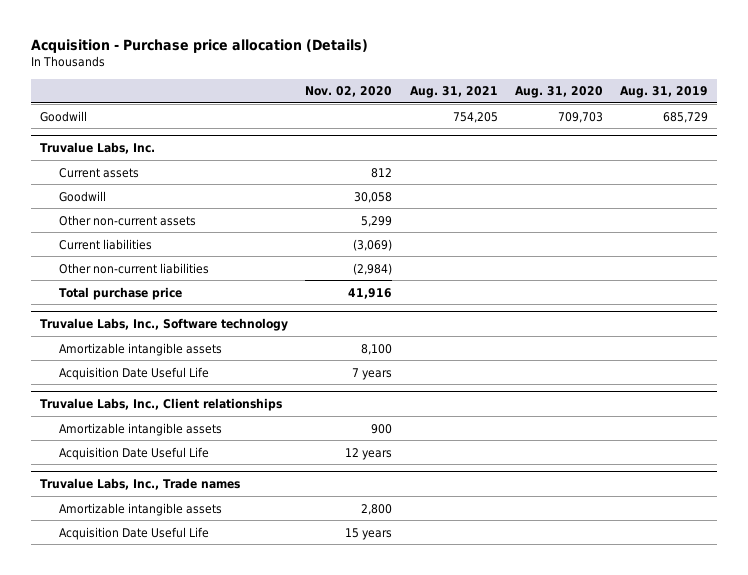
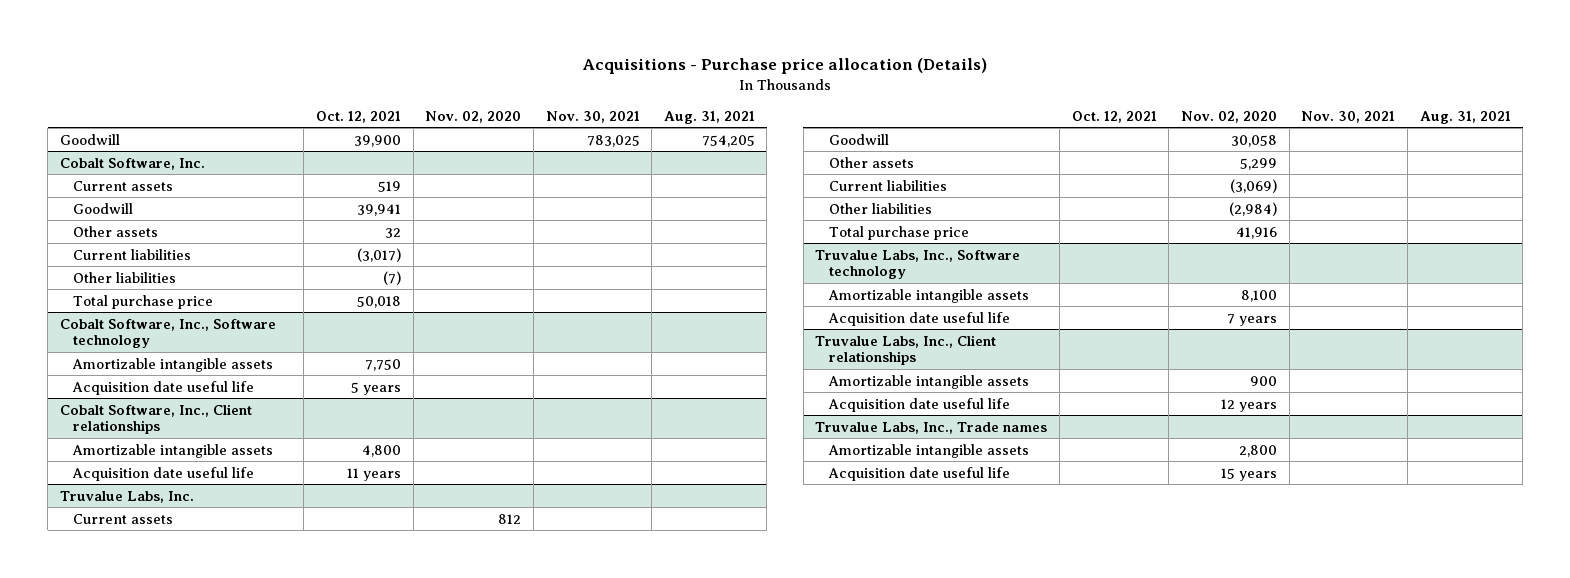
[31,39,369,54] Acquisition - Purchase price allocation (Details) -> [582,58,988,75] Acquisitions - Purchase price allocation (Details)
[514,86,603,99] Aug. 31, 2020 -> none
[620,86,709,99] Aug. 31, 2019 -> none
none -> [316,110,402,123] Oct. 12, 2021
none -> [545,110,640,123] Nov. 30, 2021
none -> [59,157,205,170] Cobalt Software, Inc.
none -> [73,180,174,191] Current assets
none -> [73,202,134,214] Goodwill
none -> [73,225,159,237] Other assets
none -> [73,248,192,260] Current liabilities
none -> [73,271,177,283] Other liabilities
none -> [73,294,214,309] Total purchase price
none -> [59,318,276,349] Cobalt Software, Inc., Software technology
none -> [72,357,274,372] Amortizable intangible assets
none -> [72,380,255,395] Acquisition date useful life
none -> [59,403,252,435] Cobalt Software, Inc., Client relationships
none -> [72,443,274,458] Amortizable intangible assets
none -> [72,466,255,481] Acquisition date useful life
[58,214,196,226] Other non-current assets -> [828,156,914,168] Other assets
[58,262,209,274] Other non-current liabilities -> [828,202,932,214] Other liabilities
[58,366,209,380] Acquisition Date Useful Life -> [827,311,1010,326] Acquisition date useful life
[58,446,209,460] Acquisition Date Useful Life -> [827,397,1010,412] Acquisition date useful life
[58,526,209,540] Acquisition Date Useful Life -> [827,466,1010,481] Acquisition date useful life

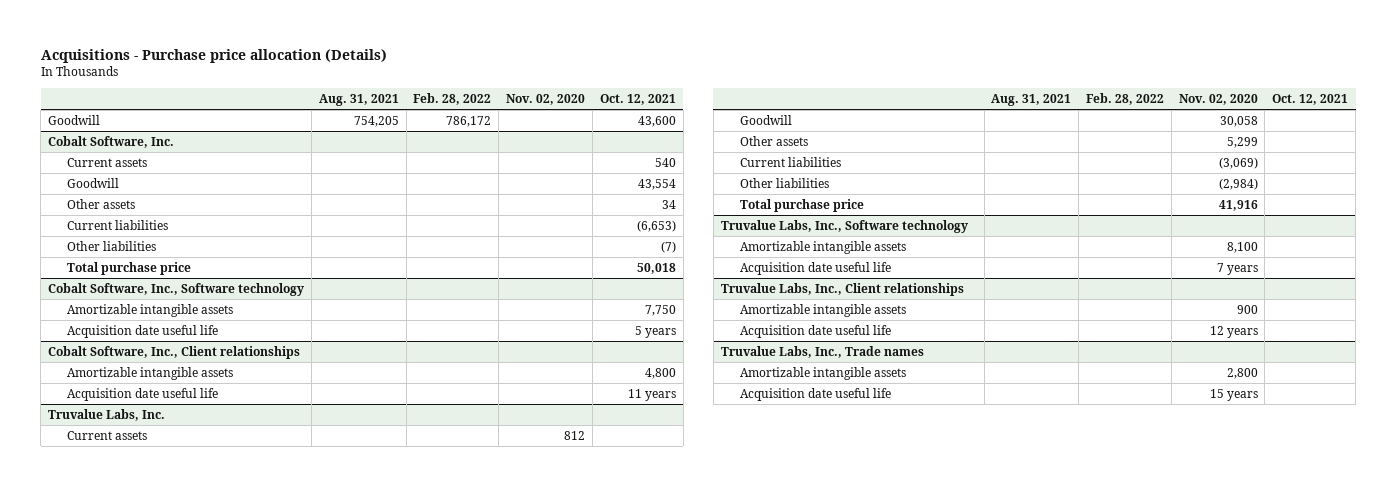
[545,110,640,123] Nov. 30, 2021 -> none
none -> [413,92,492,105] Feb. 28, 2022
[354,134,402,147] 39,900 -> [637,115,676,127] 43,600
[378,180,402,192] 519 -> [654,157,676,167] 540
[357,203,402,216] 39,941 -> [637,178,676,190] 43,554
[385,227,402,238] 32 -> [661,199,676,209] 34
[357,247,402,262] (3,017) -> [636,219,676,232] (6,653)

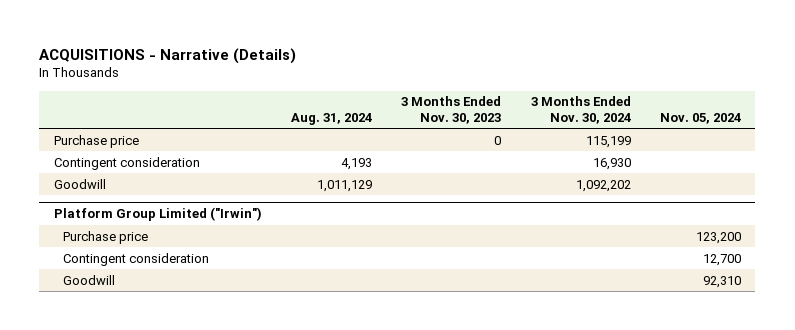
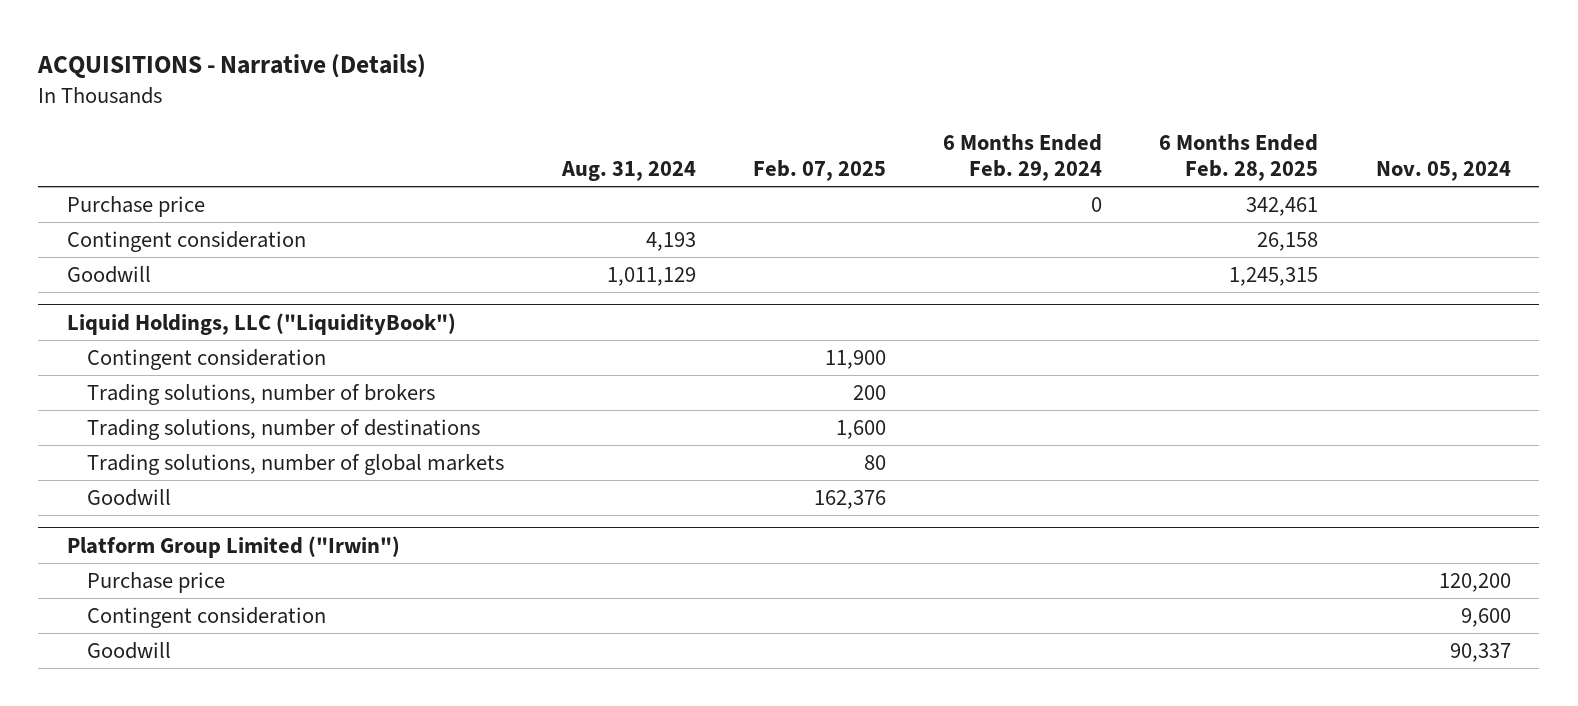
[401,96,502,124] 3 Months Ended Nov. 30, 2023 -> none
[530,96,631,124] 3 Months Ended Nov. 30, 2024 -> none
none -> [752,159,886,181] Feb. 07, 2025
none -> [943,134,1103,181] 6 Months Ended Feb. 29, 2024
none -> [1159,134,1319,181] 6 Months Ended Feb. 28, 2025
none -> [67,312,457,335] Liquid Holdings, LLC ("LiquidityBook")
none -> [87,348,327,370] Contingent consideration
none -> [87,383,436,405] Trading solutions, number of brokers
none -> [87,418,481,440] Trading solutions, number of destinations
none -> [87,453,505,475] Trading solutions, number of global markets
none -> [87,488,172,506] Goodwill
[695,231,741,244] 123,200 -> [1438,572,1511,592] 120,200
[702,253,741,266] 12,700 -> [1460,607,1511,627] 9,600
[702,275,741,288] 92,310 -> [1449,642,1511,662] 90,337

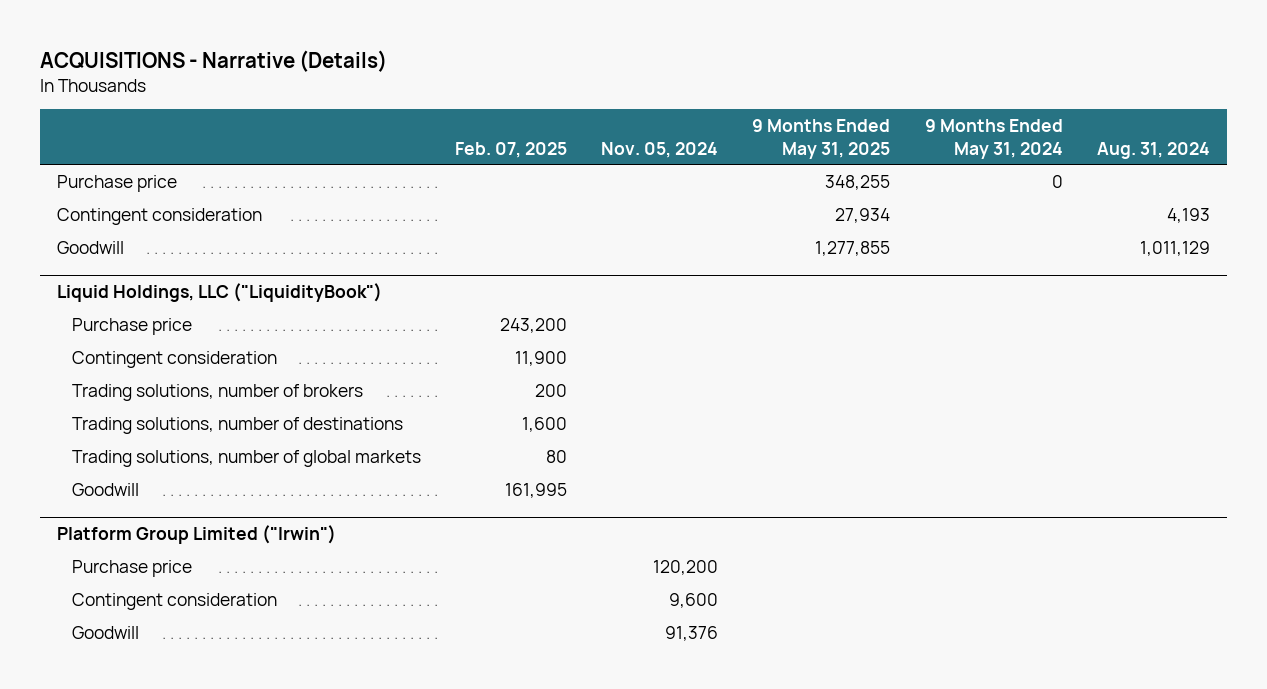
[943,134,1103,181] 6 Months Ended Feb. 29, 2024 -> none
[1159,134,1319,181] 6 Months Ended Feb. 28, 2025 -> none
none -> [752,118,891,159] 9 Months Ended May 31, 2025
none -> [924,118,1063,159] 9 Months Ended May 31, 2024
none -> [72,317,193,335] Purchase price
[813,489,886,509] 162,376 -> [505,482,568,498] 161,995
[1449,642,1511,662] 90,337 -> [665,625,719,641] 91,376

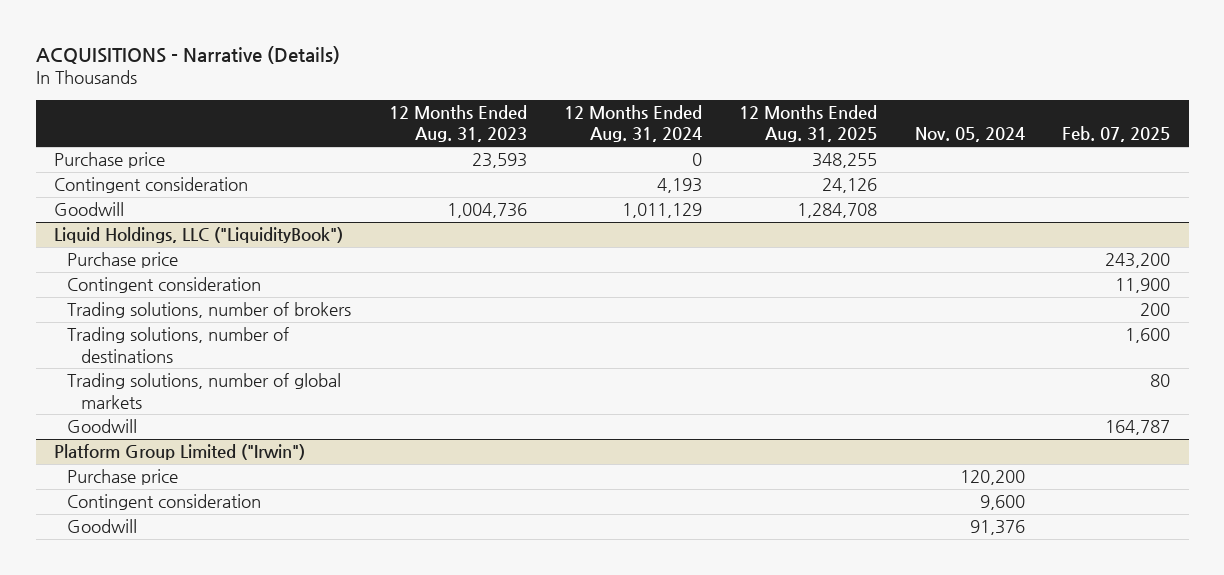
[752,118,891,159] 9 Months Ended May 31, 2025 -> none
[924,118,1063,159] 9 Months Ended May 31, 2024 -> none
[1096,141,1210,159] Aug. 31, 2024 -> none
none -> [388,105,527,143] 12 Months Ended Aug. 31, 2023
none -> [564,105,703,143] 12 Months Ended Aug. 31, 2024
none -> [739,105,878,143] 12 Months Ended Aug. 31, 2025
[505,482,568,498] 161,995 -> [1104,420,1170,436] 164,787

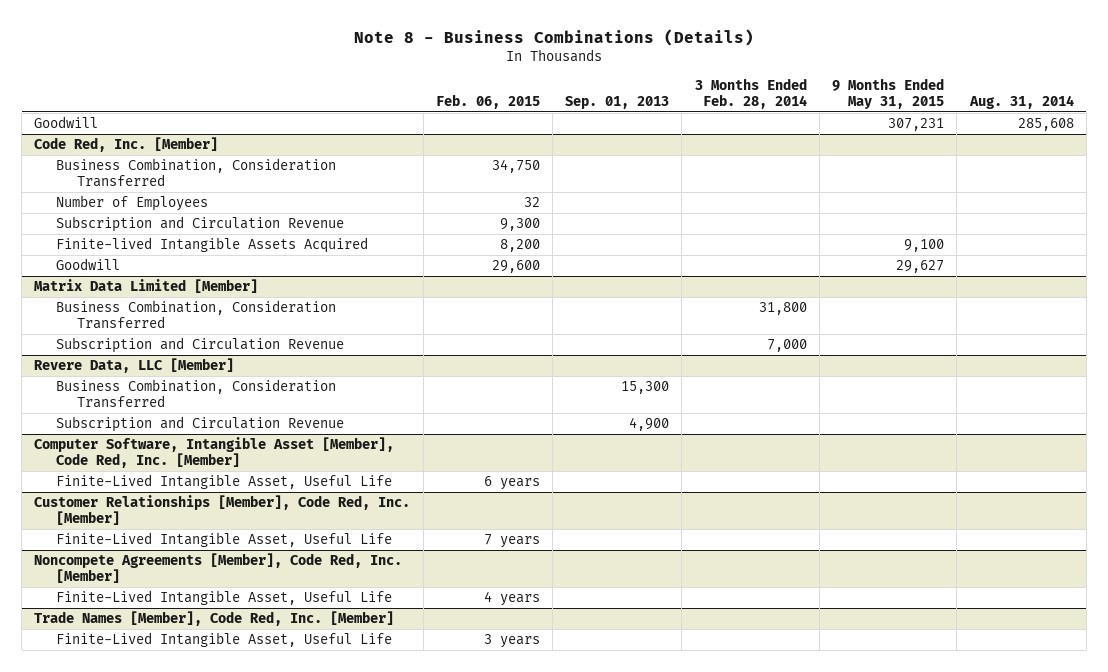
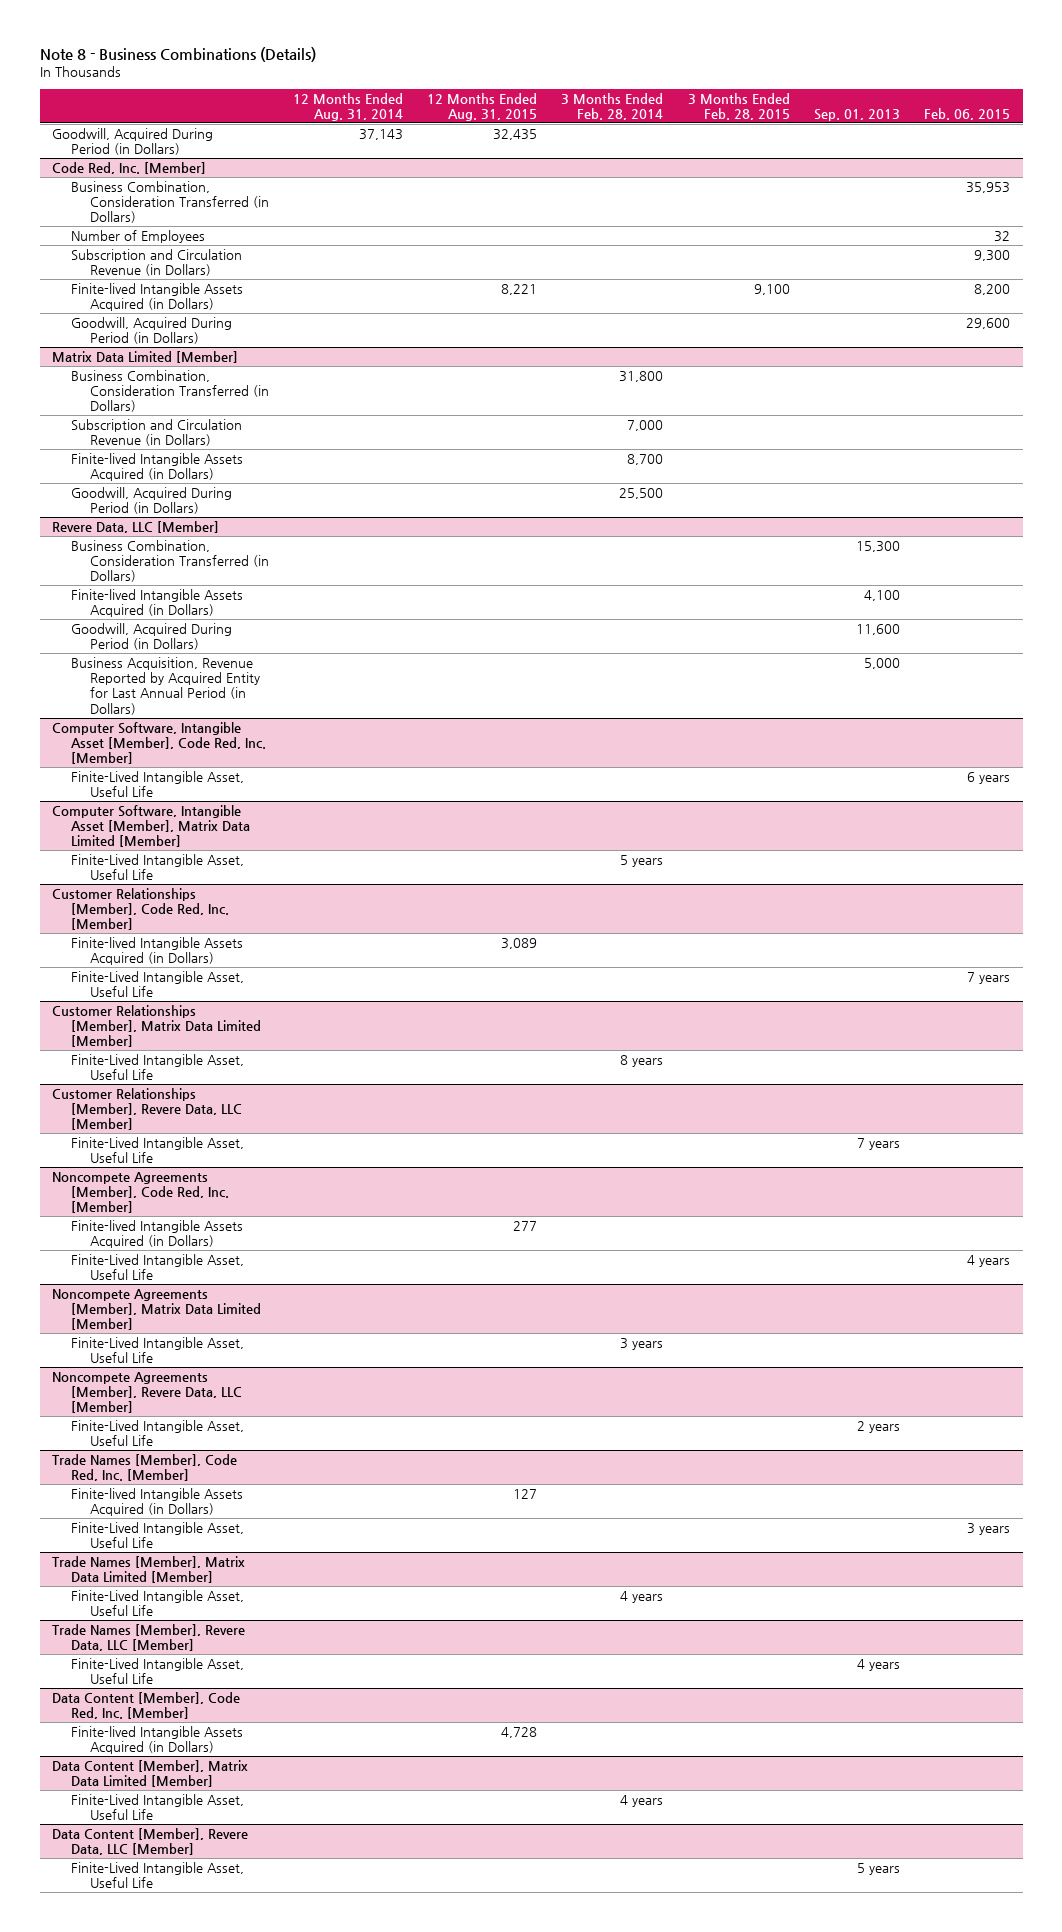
[832,78,945,109] 9 Months Ended May 31, 2015 -> none
[968,94,1074,109] Aug. 31, 2014 -> none
none -> [292,92,403,121] 12 Months Ended Aug. 31, 2014
none -> [427,92,538,121] 12 Months Ended Aug. 31, 2015
none -> [687,92,790,120] 3 Months Ended Feb. 28, 2015
[34,116,99,129] Goodwill -> none
none -> [52,127,214,156] Goodwill, Acquired During Period (in Dollars)
[55,158,336,188] Business Combination, Consideration Transferred -> [70,180,269,224] Business Combination, Consideration Transferred (in Dollars)
[491,159,540,174] 34,750 -> [966,181,1011,193] 35,953
[55,216,344,233] Subscription and Circulation Revenue -> [70,248,242,277] Subscription and Circulation Revenue (in Dollars)
[55,237,368,254] Finite-lived Intangible Assets Acquired -> [70,282,243,312] Finite-lived Intangible Assets Acquired (in Dollars)
[55,258,120,271] Goodwill -> [70,316,232,345] Goodwill, Acquired During Period (in Dollars)
[55,300,336,330] Business Combination, Consideration Transferred -> [70,369,269,413] Business Combination, Consideration Transferred (in Dollars)
[55,337,344,354] Subscription and Circulation Revenue -> [70,418,242,447] Subscription and Circulation Revenue (in Dollars)
none -> [70,452,243,482] Finite-lived Intangible Assets Acquired (in Dollars)
none -> [70,486,232,515] Goodwill, Acquired During Period (in Dollars)
[55,416,344,433] Subscription and Circulation Revenue -> none
[55,379,336,409] Business Combination, Consideration Transferred -> [70,539,269,583] Business Combination, Consideration Transferred (in Dollars)
none -> [70,588,243,618] Finite-lived Intangible Assets Acquired (in Dollars)
none -> [70,622,232,651] Goodwill, Acquired During Period (in Dollars)
none -> [70,656,260,715] Business Acquisition, Revenue Reported by Acquired Entity for Last Annual Period (in Dollars)
none -> [52,804,250,848] Computer Software, Intangible Asset [Member], Matrix Data Limited [Member]
none -> [70,853,244,881] Finite-Lived Intangible Asset, Useful Life
none -> [70,936,243,966] Finite-lived Intangible Assets Acquired (in Dollars)
none -> [52,1004,261,1048] Customer Relationships [Member], Matrix Data Limited [Member]
none -> [70,1053,244,1081] Finite-Lived Intangible Asset, Useful Life
none -> [52,1087,242,1131] Customer Relationships [Member], Revere Data, LLC [Member]
none -> [70,1136,244,1164] Finite-Lived Intangible Asset, Useful Life
none -> [70,1219,243,1249] Finite-lived Intangible Assets Acquired (in Dollars)
none -> [52,1288,261,1331] Noncompete Agreements [Member], Matrix Data Limited [Member]
none -> [70,1336,244,1364] Finite-Lived Intangible Asset, Useful Life
none -> [52,1371,242,1414] Noncompete Agreements [Member], Revere Data, LLC [Member]
none -> [70,1419,244,1447] Finite-Lived Intangible Asset, Useful Life
none -> [70,1487,243,1517] Finite-lived Intangible Assets Acquired (in Dollars)
none -> [52,1555,246,1584] Trade Names [Member], Matrix Data Limited [Member]
none -> [70,1589,244,1617] Finite-Lived Intangible Asset, Useful Life
none -> [52,1623,246,1652] Trade Names [Member], Revere Data, LLC [Member]
none -> [70,1657,244,1685] Finite-Lived Intangible Asset, Useful Life
none -> [52,1691,241,1720] Data Content [Member], Code Red, Inc. [Member]
none -> [70,1725,243,1755] Finite-lived Intangible Assets Acquired (in Dollars)
none -> [52,1759,249,1788] Data Content [Member], Matrix Data Limited [Member]
none -> [70,1793,244,1821] Finite-Lived Intangible Asset, Useful Life
none -> [52,1827,249,1856] Data Content [Member], Revere Data, LLC [Member]
none -> [70,1861,244,1889] Finite-Lived Intangible Asset, Useful Life

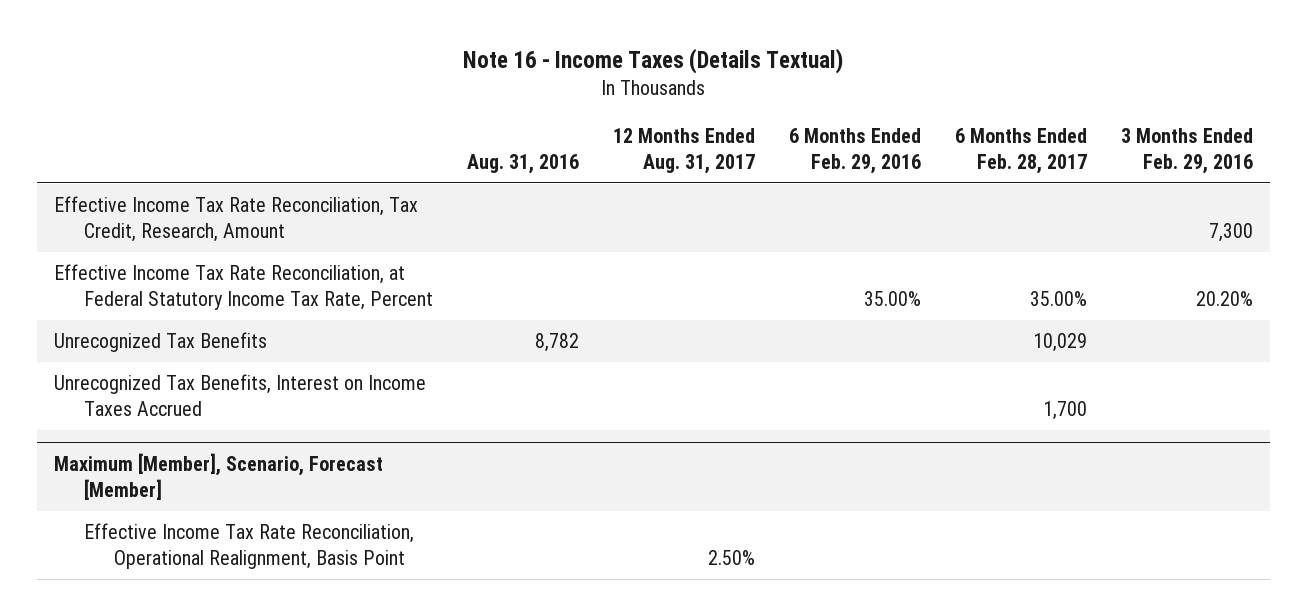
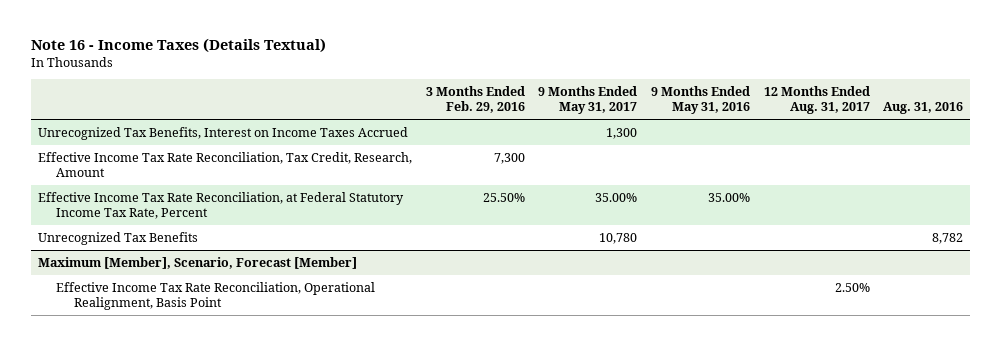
[789,128,922,175] 6 Months Ended Feb. 29, 2016 -> none
[955,128,1088,175] 6 Months Ended Feb. 28, 2017 -> none
none -> [538,86,638,115] 9 Months Ended May 31, 2017
none -> [650,86,750,115] 9 Months Ended May 31, 2016
[53,374,426,416] Unrecognized Tax Benefits, Interest on Income Taxes Accrued -> [37,126,408,140] Unrecognized Tax Benefits, Interest on Income Taxes Accrued
[1196,290,1254,306] 20.20% -> [482,192,525,202] 25.50%

